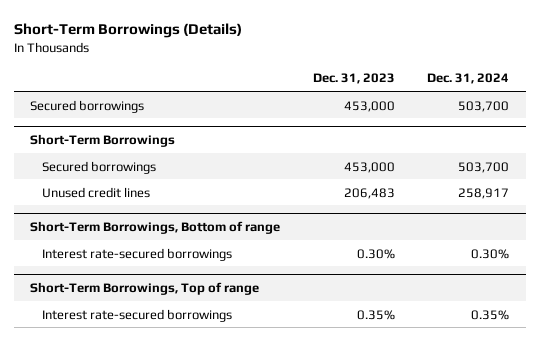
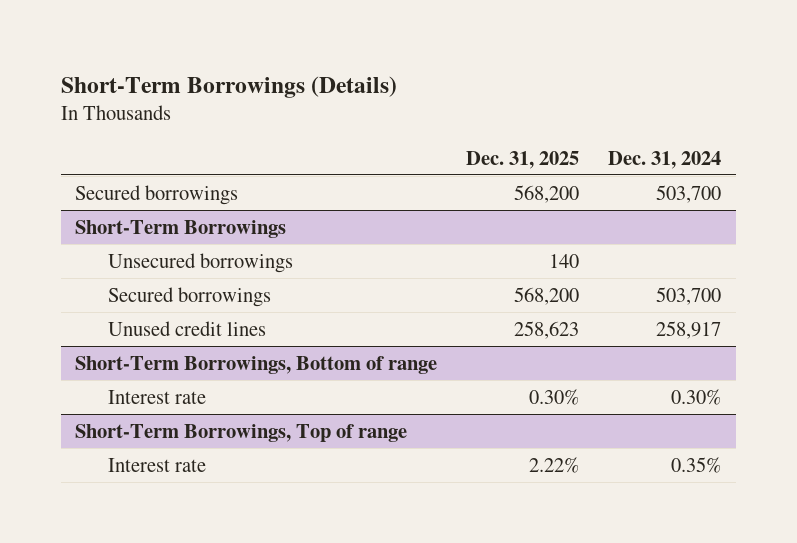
[312,73,395,85] Dec. 31, 2023 -> none
none -> [466,150,580,169] Dec. 31, 2025
none -> [108,252,294,273] Unsecured borrowings
[41,247,232,261] Interest rate-secured borrowings -> [108,389,207,404] Interest rate
[41,308,232,322] Interest rate-secured borrowings -> [108,457,207,472] Interest rate

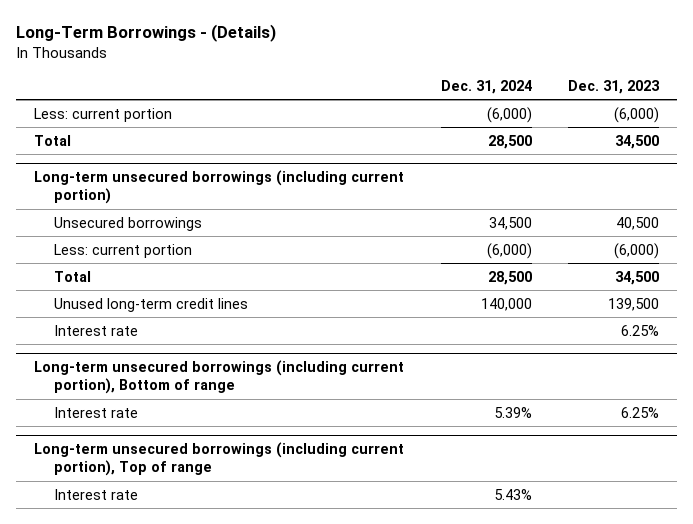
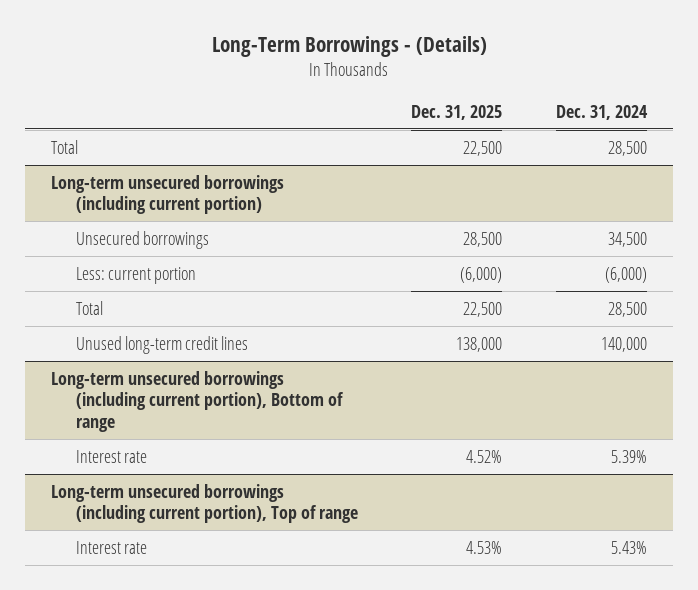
[568,79,661,94] Dec. 31, 2023 -> none
none -> [411,104,503,120] Dec. 31, 2025
[34,107,173,122] Less: current portion -> none
[53,324,138,336] Interest rate -> none

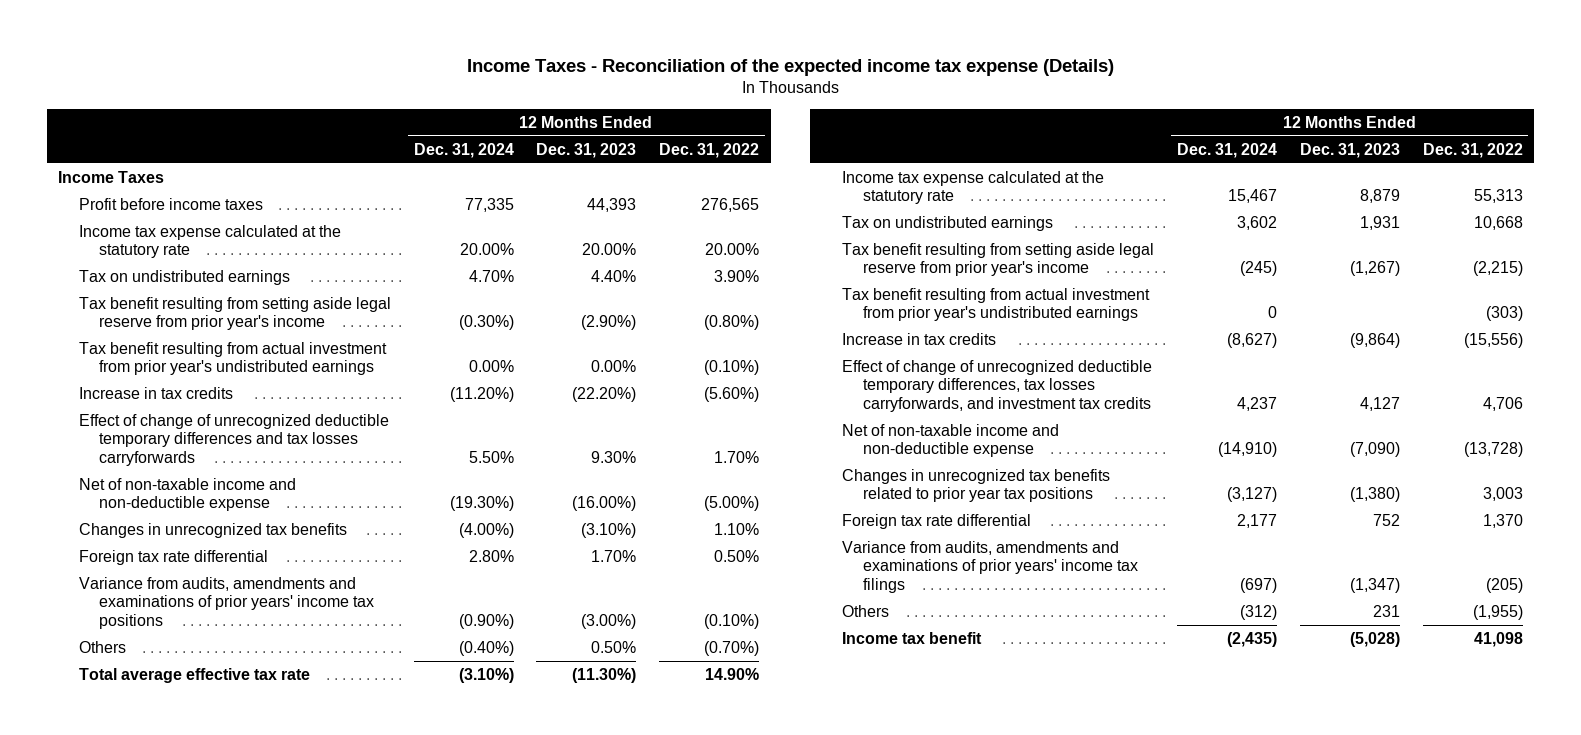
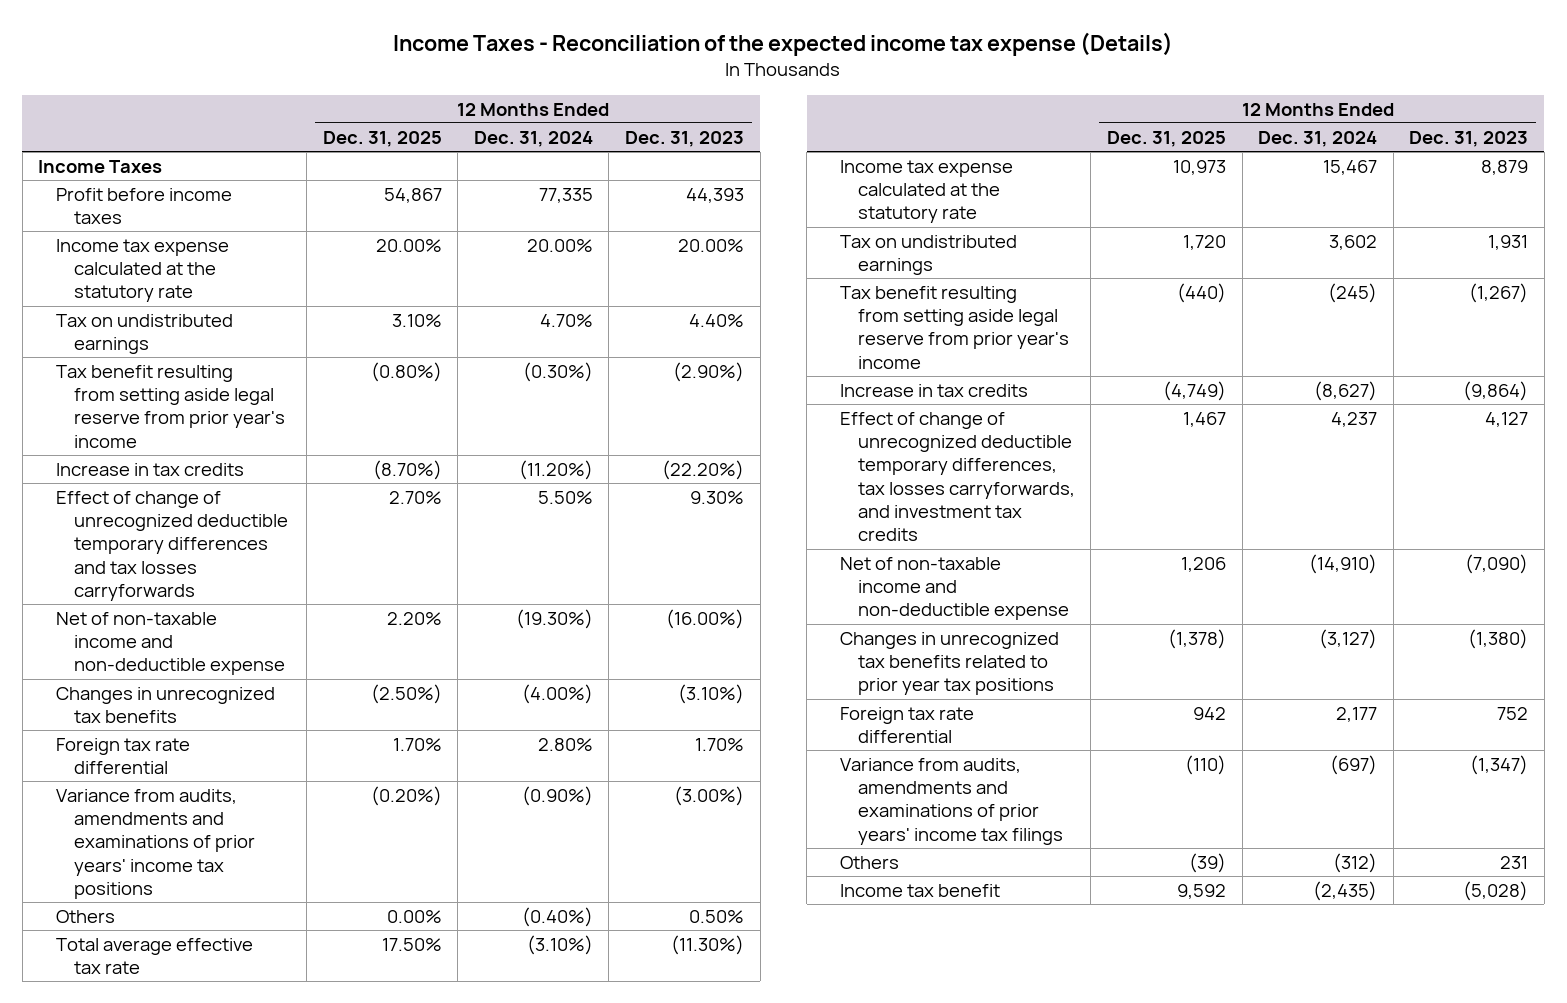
[659,142,760,158] Dec. 31, 2022 -> none
none -> [322,130,442,147] Dec. 31, 2025
[78,341,387,376] Tax benefit resulting from actual investment from prior year's undistributed earnings -> none
[842,287,1151,322] Tax benefit resulting from actual investment from prior year's undistributed earnings -> none

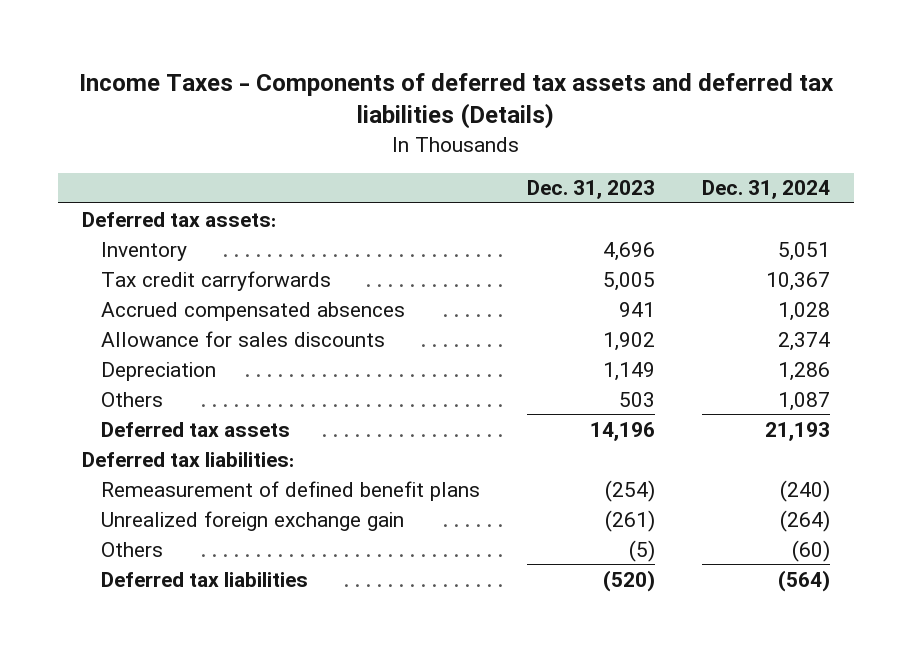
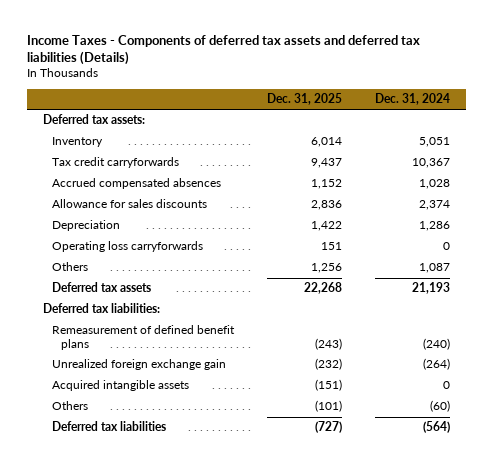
[526,180,655,200] Dec. 31, 2023 -> none
none -> [267,93,343,106] Dec. 31, 2025
none -> [52,241,204,253] Operating loss carryforwards
none -> [52,380,190,392] Acquired intangible assets

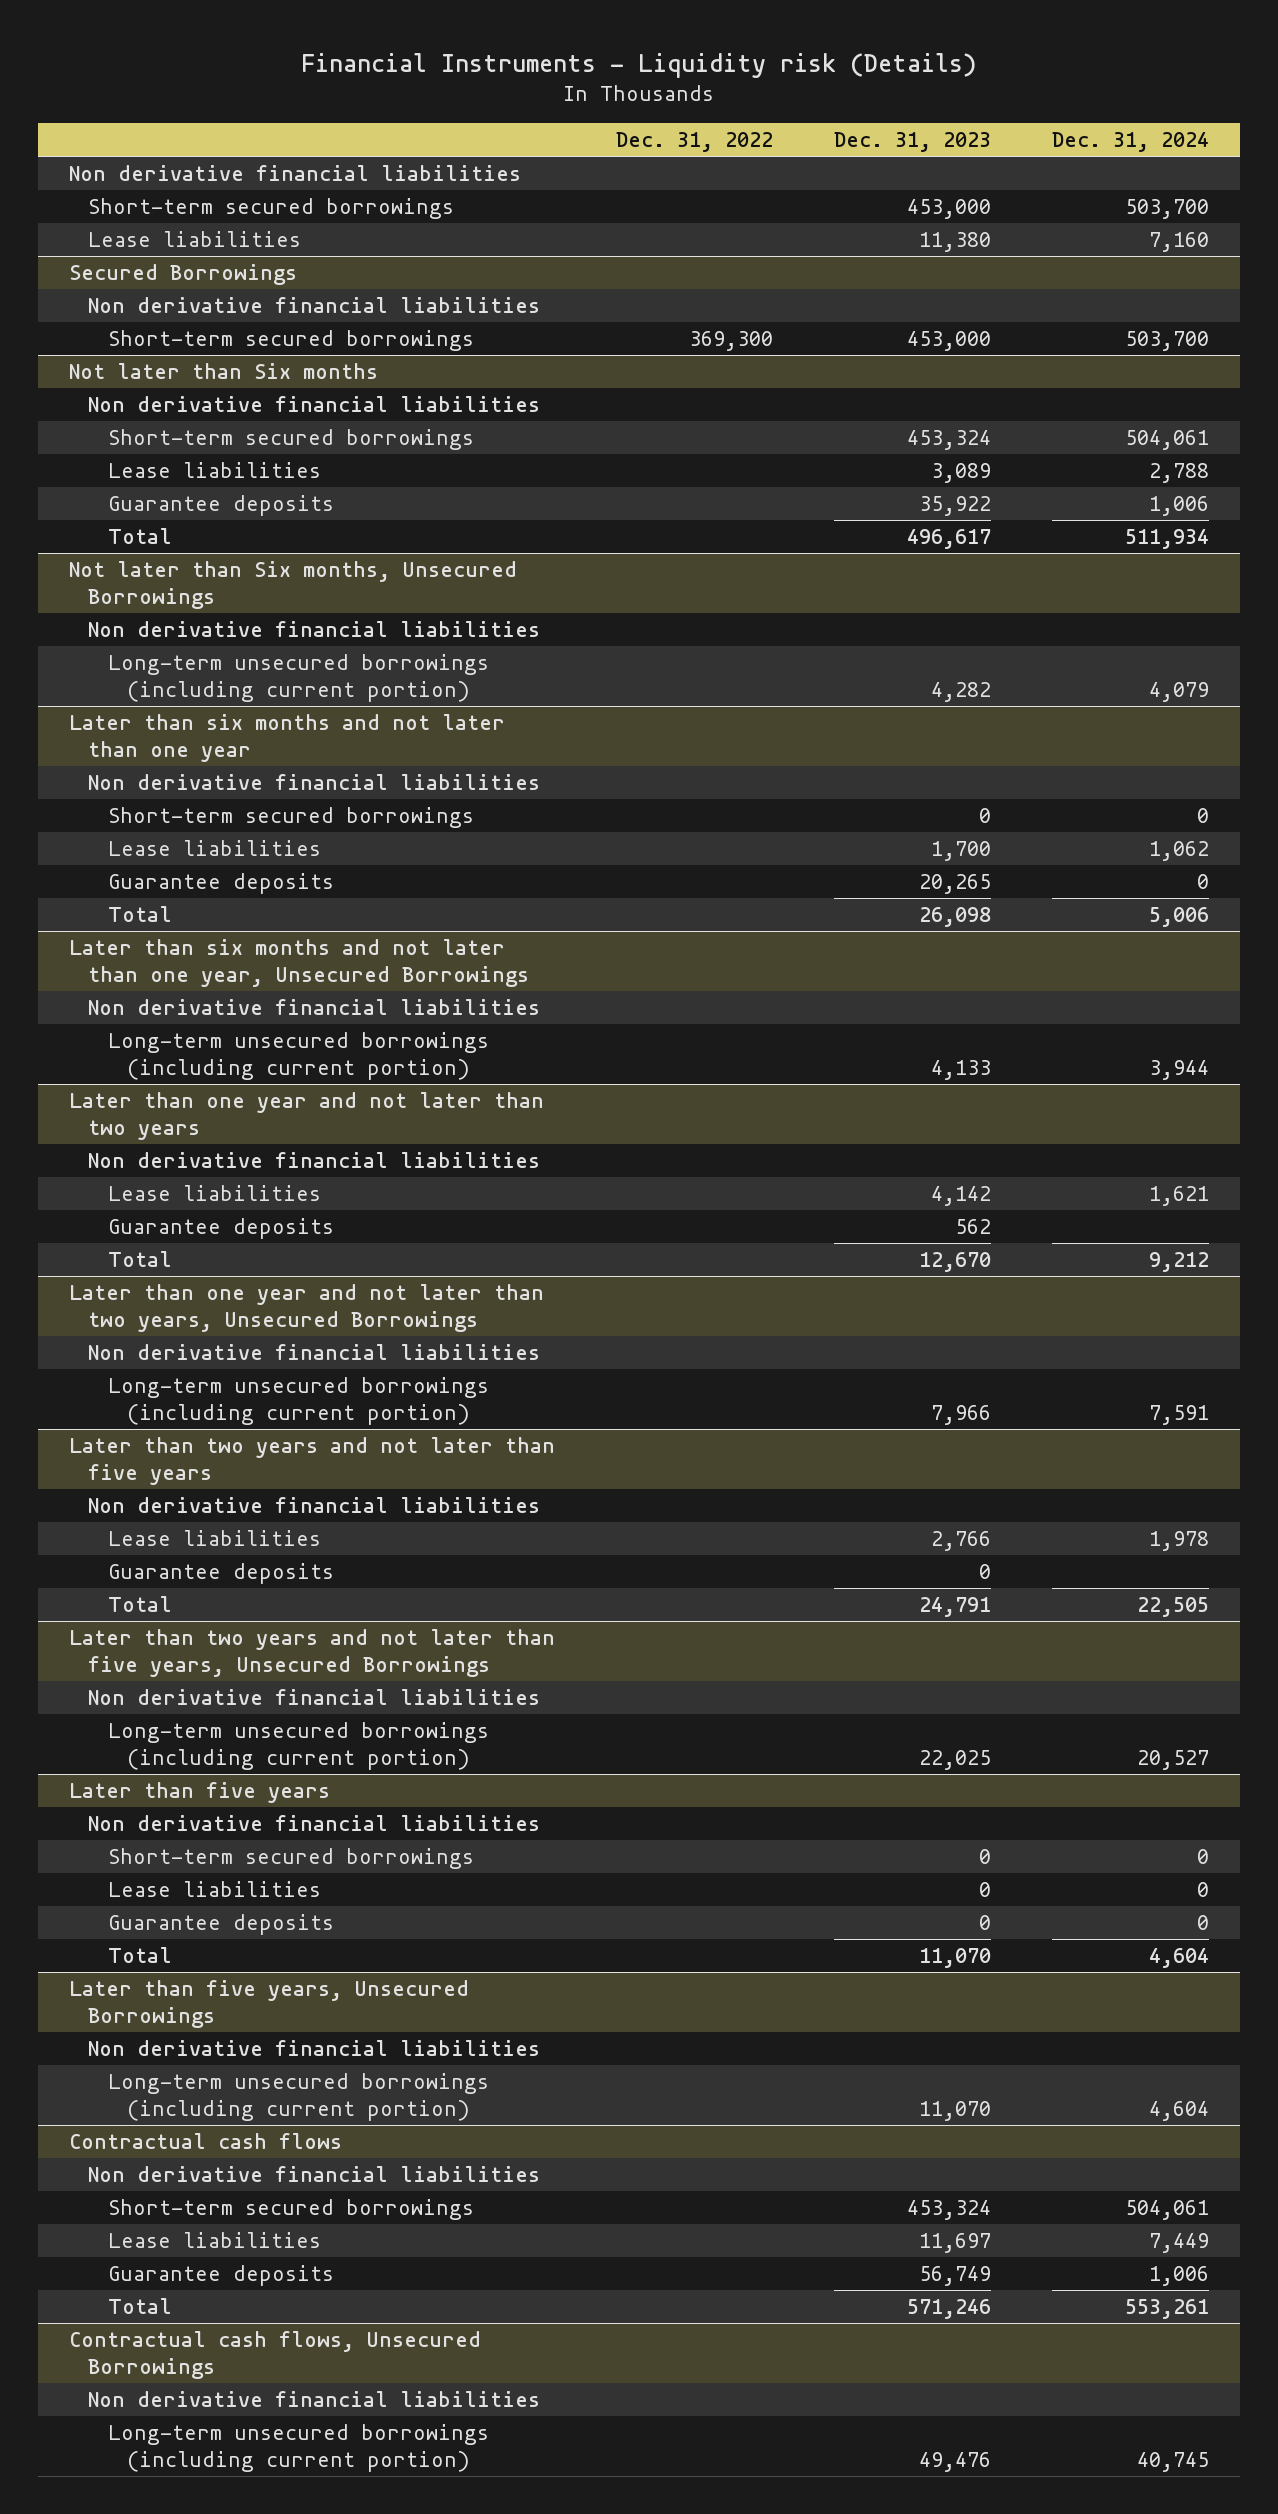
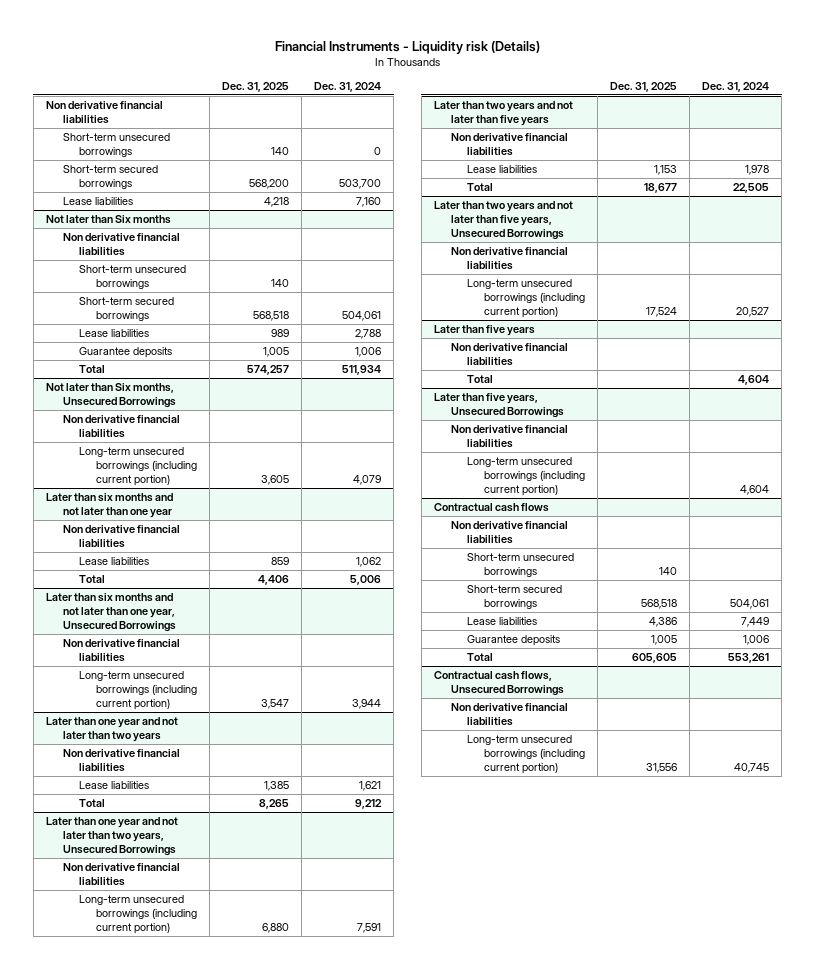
[616,131,774,152] Dec. 31, 2022 -> none
[834,131,992,152] Dec. 31, 2023 -> none
none -> [221,81,289,92] Dec. 31, 2025
none -> [62,133,170,158] Short-term unsecured borrowings
[68,264,297,286] Secured Borrowings -> none
[88,297,541,314] Non derivative financial liabilities -> none
[107,330,474,352] Short-term secured borrowings -> none
none -> [79,265,187,290] Short-term unsecured borrowings
[107,807,474,829] Short-term secured borrowings -> none
[107,873,334,895] Guarantee deposits -> none
[107,1218,334,1240] Guarantee deposits -> none
[107,1563,334,1585] Guarantee deposits -> none
[107,1848,474,1870] Short-term secured borrowings -> none
[107,1881,321,1898] Lease liabilities -> none
[107,1914,334,1936] Guarantee deposits -> none
none -> [467,553,575,578] Short-term unsecured borrowings

